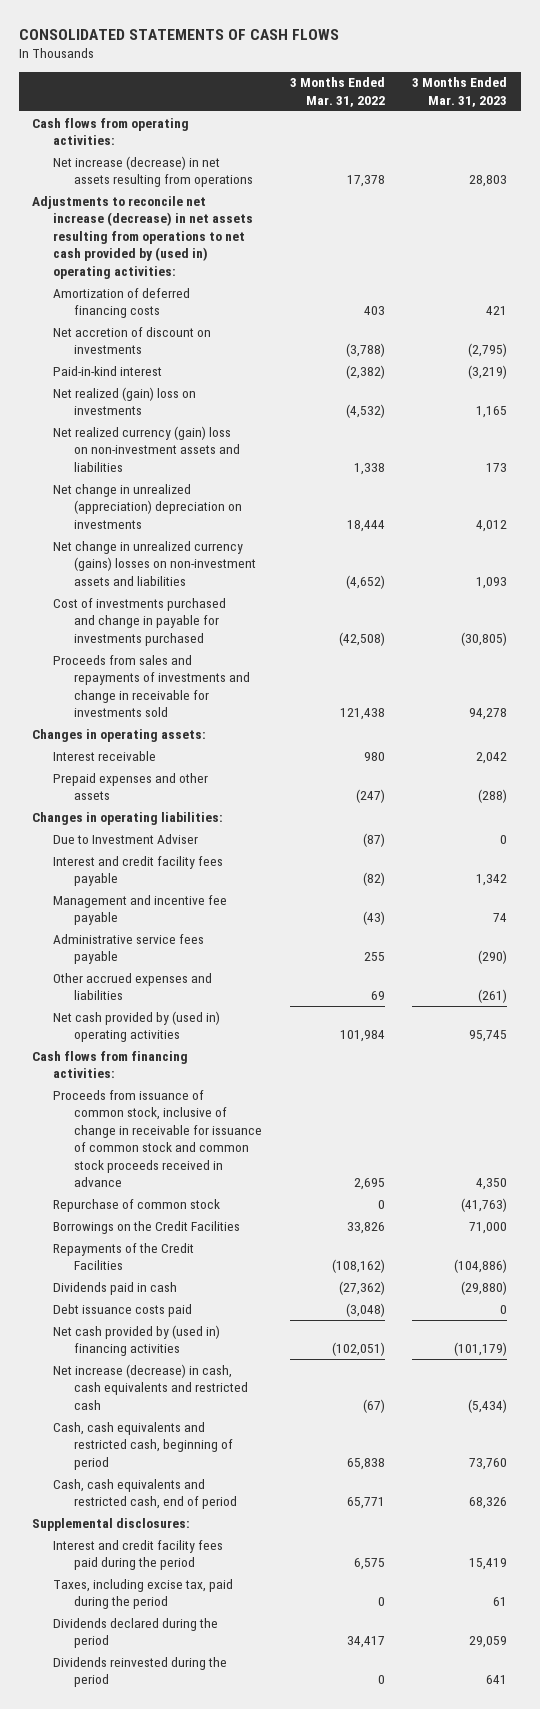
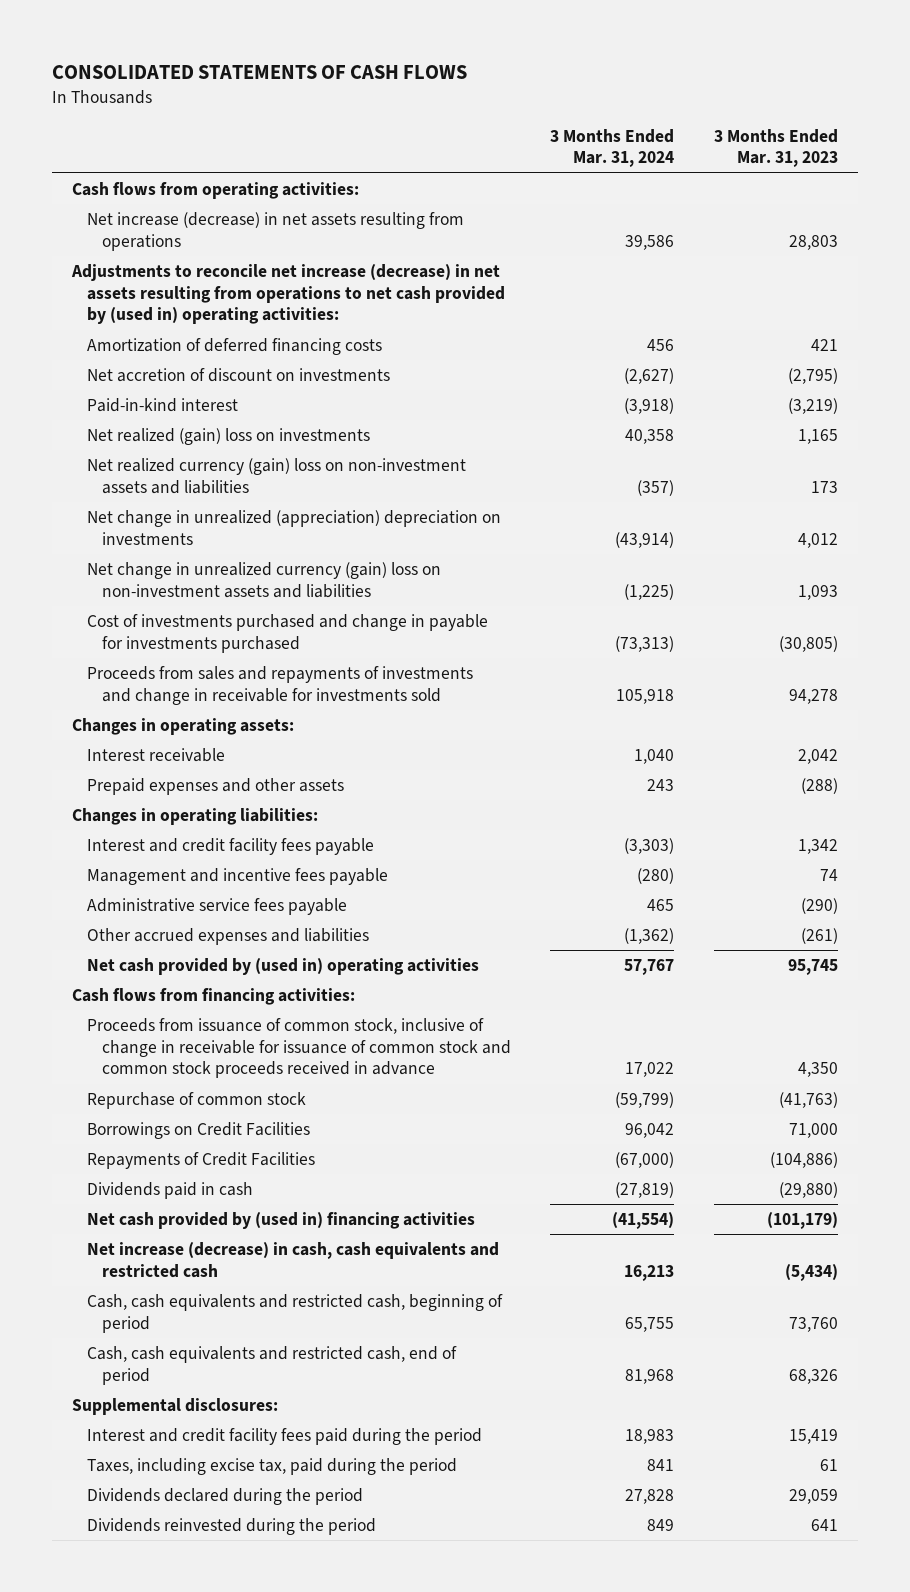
[289,77,385,107] 3 Months Ended Mar. 31, 2022 -> none
none -> [550,128,675,168] 3 Months Ended Mar. 31, 2024
[53,540,256,586] Net change in unrealized currency (gains) losses on non-investment assets and liabilities -> [86,561,441,598] Net change in unrealized currency (gain) loss on non-investment assets and liabilities
[53,833,199,844] Due to Investment Adviser -> none
[53,894,228,926] Management and incentive fee payable -> [86,867,388,885] Management and incentive fees payable
[53,1220,241,1234] Borrowings on the Credit Facilities -> [86,1121,310,1139] Borrowings on Credit Facilities
[53,1242,195,1271] Repayments of the Credit Facilities -> [86,1151,315,1169] Repayments of Credit Facilities
[53,1303,193,1317] Debt issuance costs paid -> none

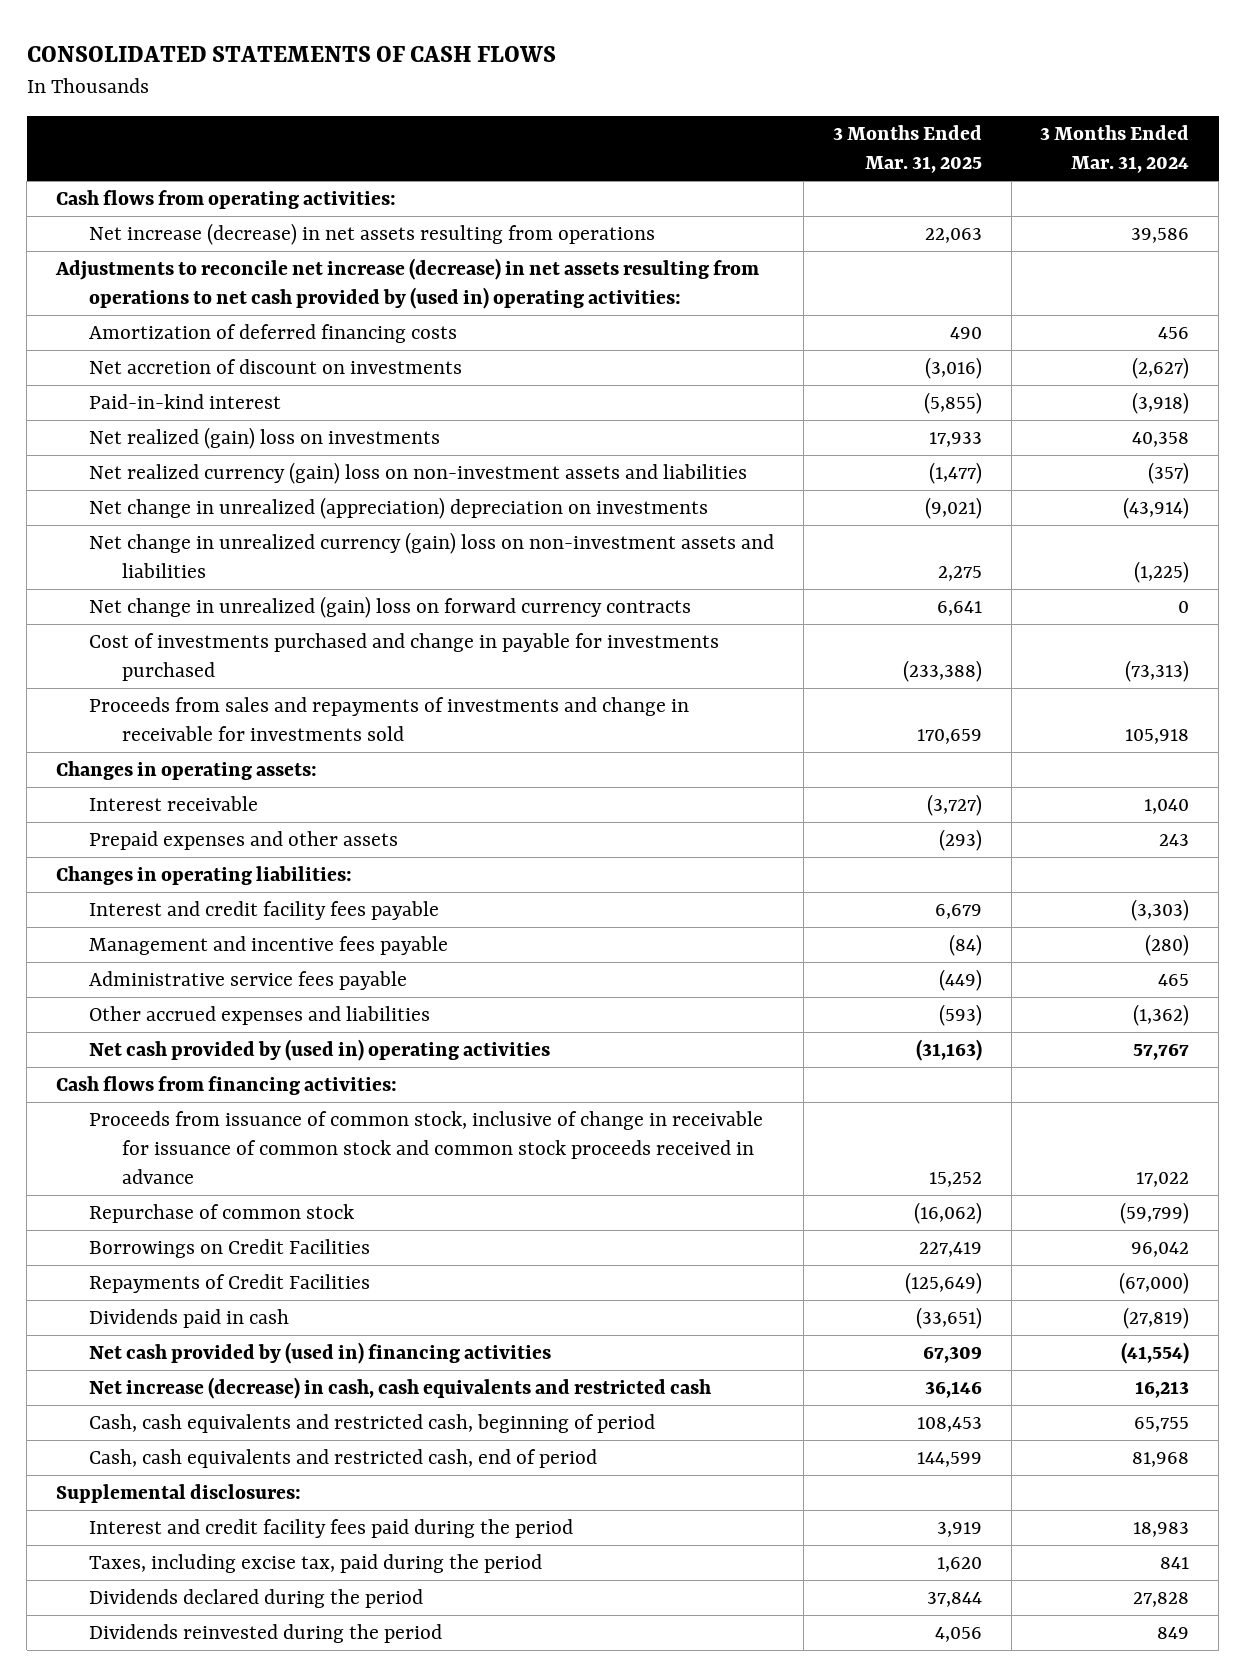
[713,128,838,168] 3 Months Ended Mar. 31, 2023 -> none
none -> [832,125,982,174] 3 Months Ended Mar. 31, 2025
none -> [89,596,692,619] Net change in unrealized (gain) loss on forward currency contracts

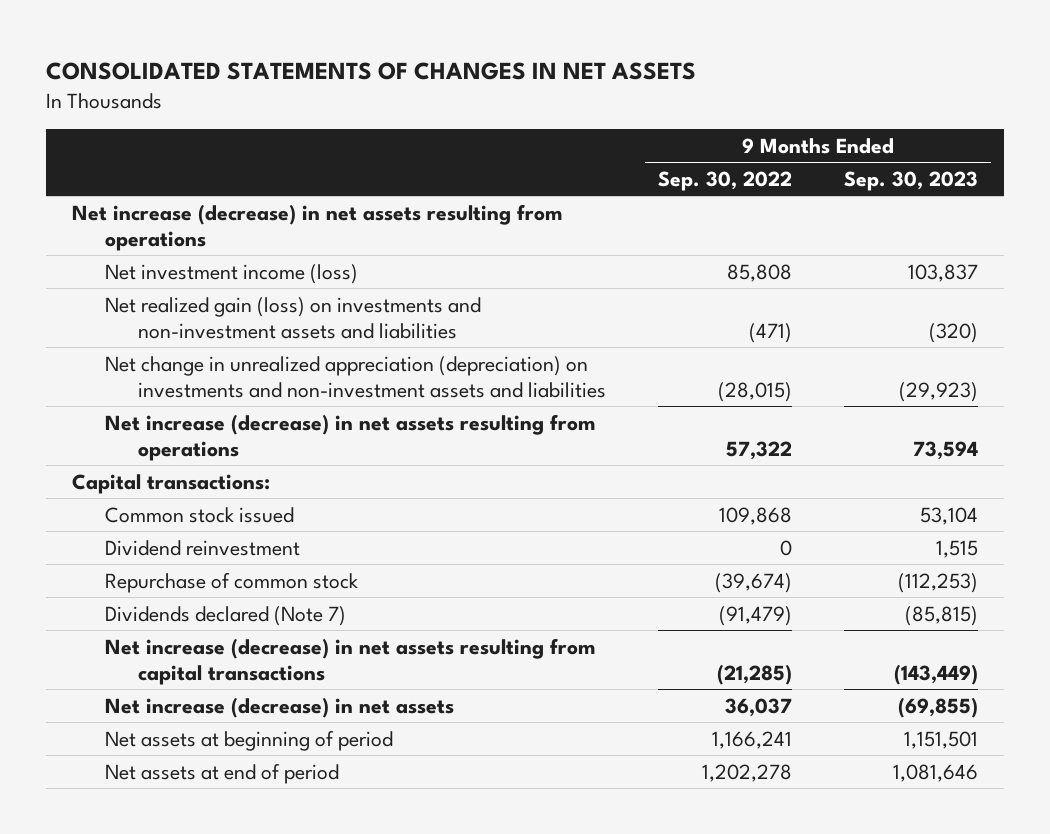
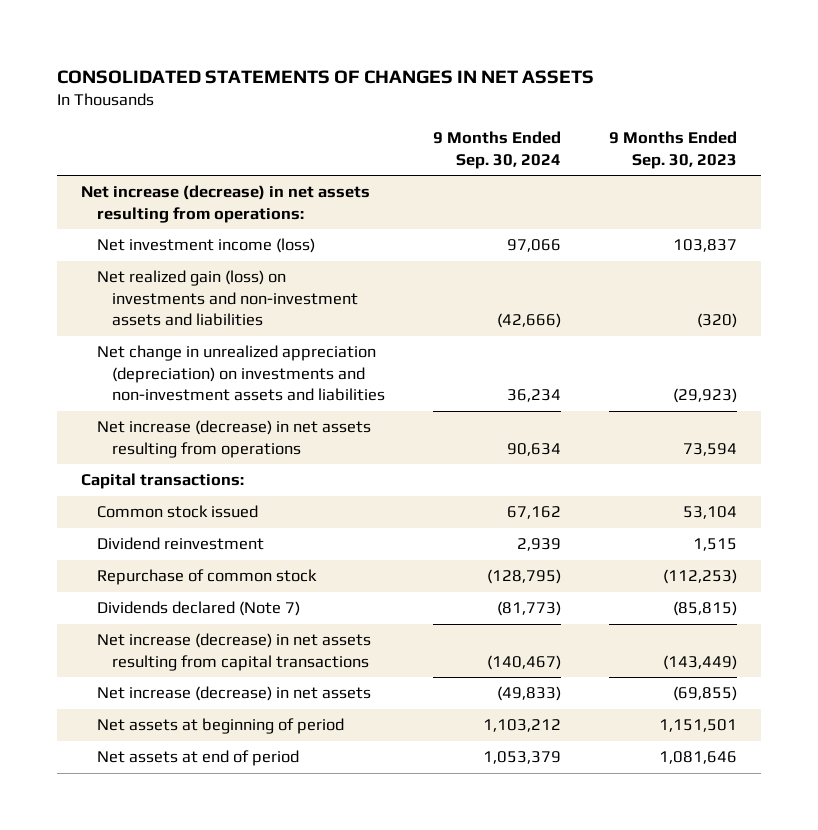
[658,170,793,191] Sep. 30, 2022 -> none
none -> [433,131,562,169] 9 Months Ended Sep. 30, 2024
[71,203,562,251] Net increase (decrease) in net assets resulting from operations -> [81,185,371,223] Net increase (decrease) in net assets resulting from operations:

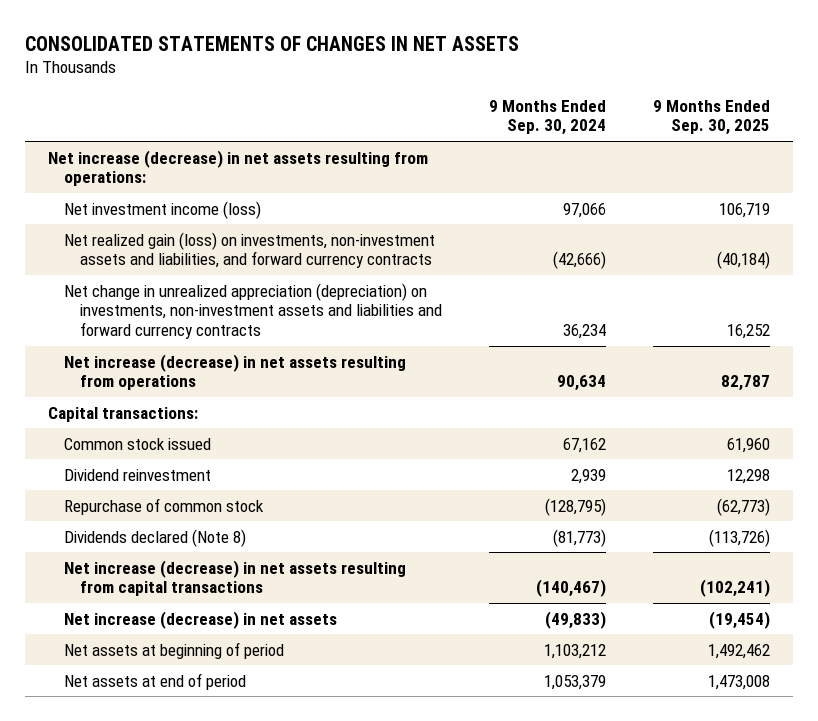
[609,131,738,169] 9 Months Ended Sep. 30, 2023 -> none
none -> [652,99,770,136] 9 Months Ended Sep. 30, 2025
[96,270,359,327] Net realized gain (loss) on investments and non-investment assets and liabilities -> [64,231,436,269] Net realized gain (loss) on investments, non-investment assets and liabilities, and forward currency contracts
[96,345,386,402] Net change in unrealized appreciation (depreciation) on investments and non-investment assets and liabilities -> [64,282,443,340] Net change in unrealized appreciation (depreciation) on investments, non-investment assets and liabilities and forward currency contracts
[96,601,300,617] Dividends declared (Note 7) -> [64,528,247,547] Dividends declared (Note 8)

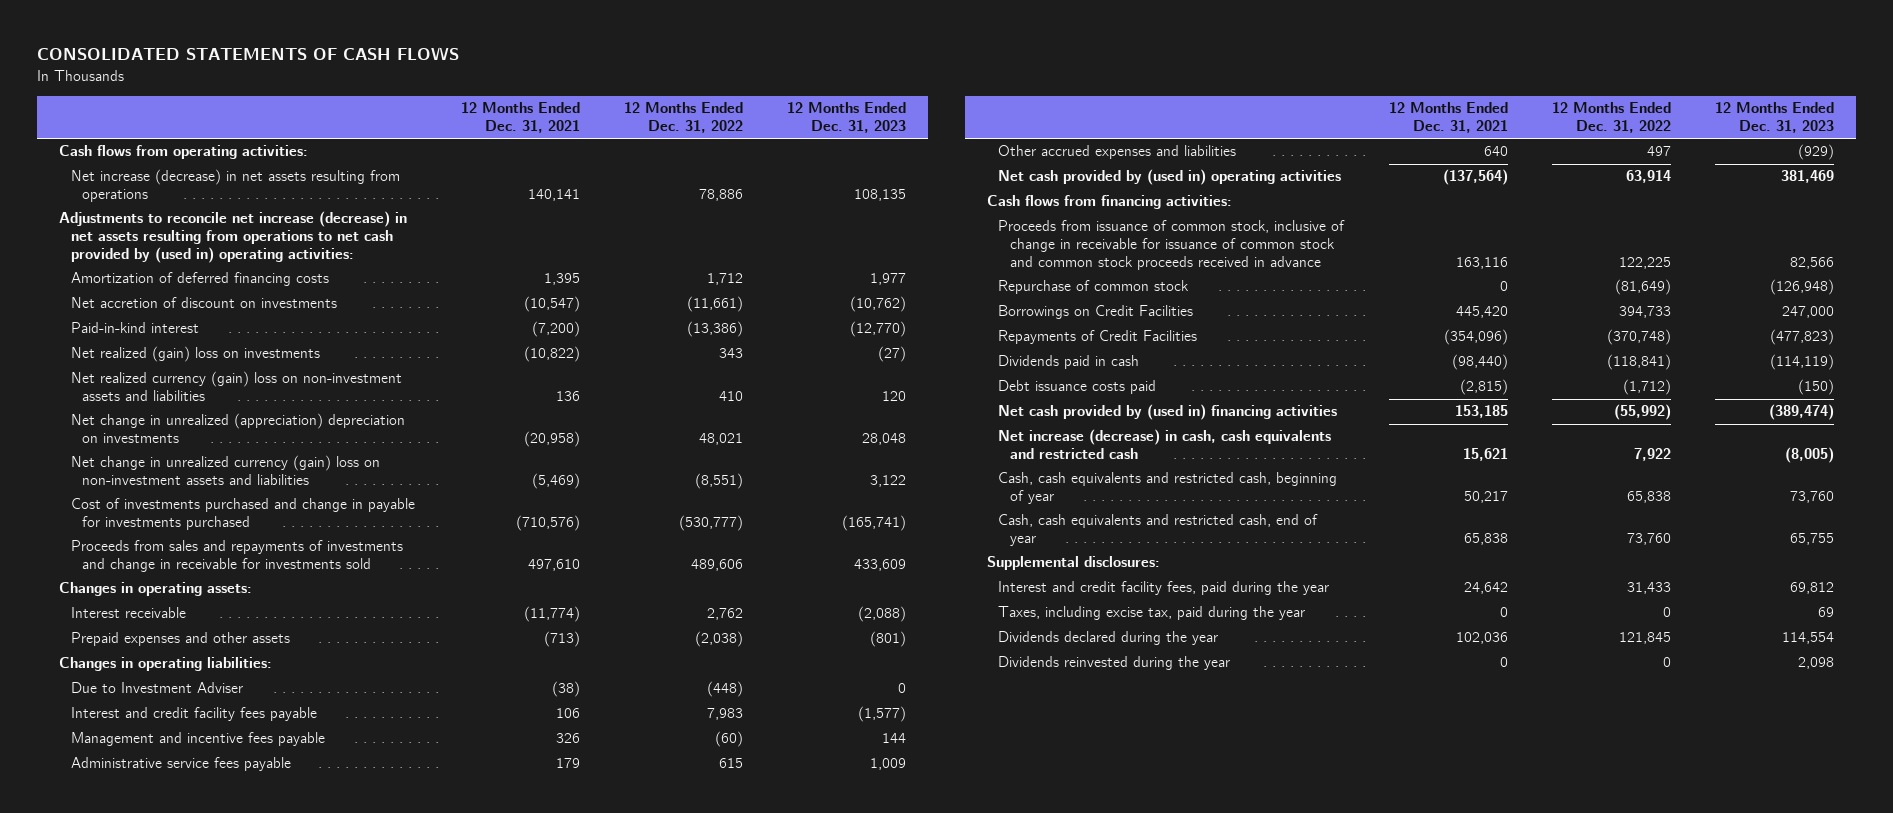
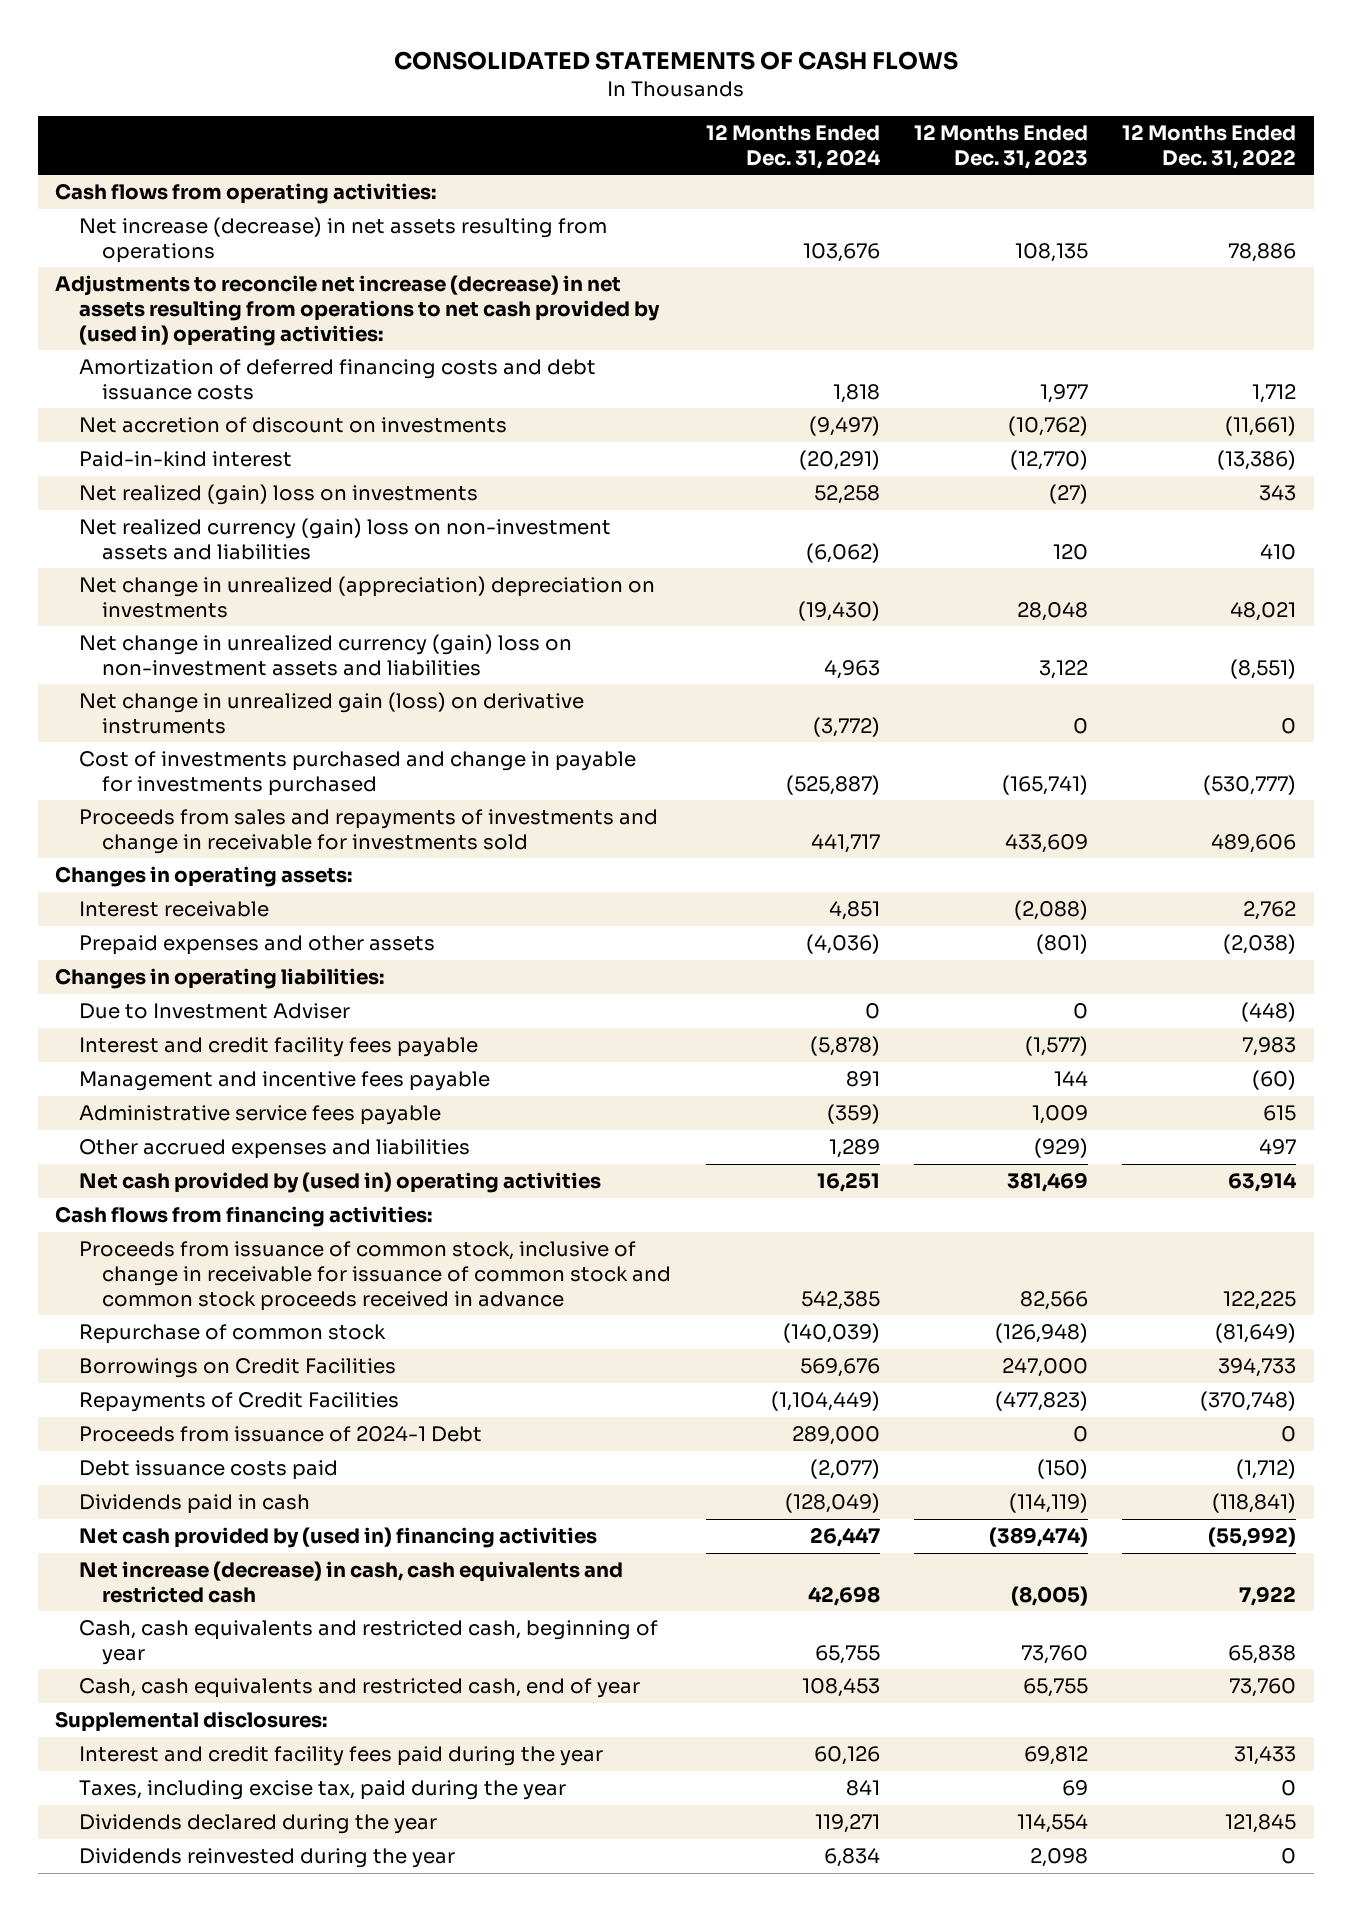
[460,102,580,133] 12 Months Ended Dec. 31, 2021 -> none
none -> [705,123,881,169] 12 Months Ended Dec. 31, 2024
[70,272,329,287] Amortization of deferred financing costs -> [78,359,596,400] Amortization of deferred financing costs and debt issuance costs
none -> [78,692,584,734] Net change in unrealized gain (loss) on derivative instruments
none -> [78,1426,482,1443] Proceeds from issuance of 2024-1 Debt
[998,355,1140,370] Dividends paid in cash -> [78,1494,310,1515] Dividends paid in cash
[998,581,1330,596] Interest and credit facility fees, paid during the year -> [78,1746,603,1767] Interest and credit facility fees paid during the year

